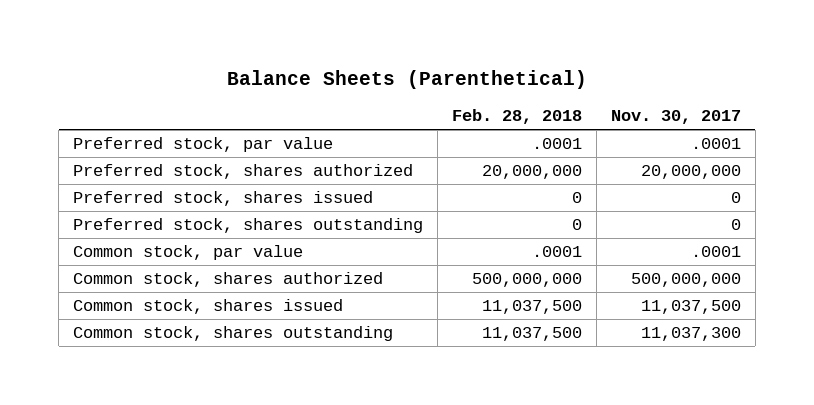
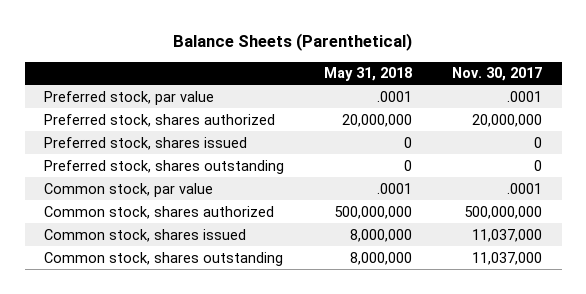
[451,109,582,125] Feb. 28, 2018 -> none
none -> [324,67,413,82] May 31, 2018
[640,300,741,315] 11,037,500 -> [471,228,542,242] 11,037,000
[640,327,741,342] 11,037,300 -> [471,251,542,265] 11,037,000

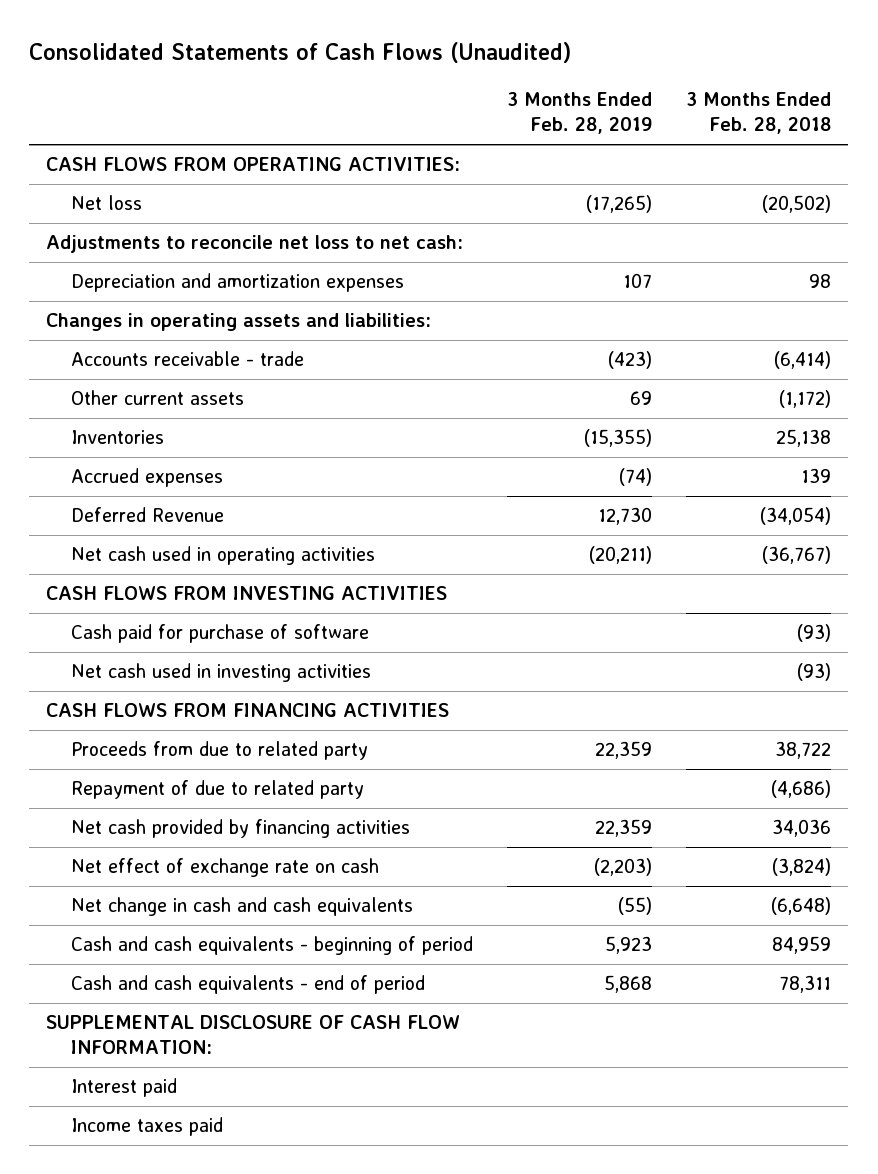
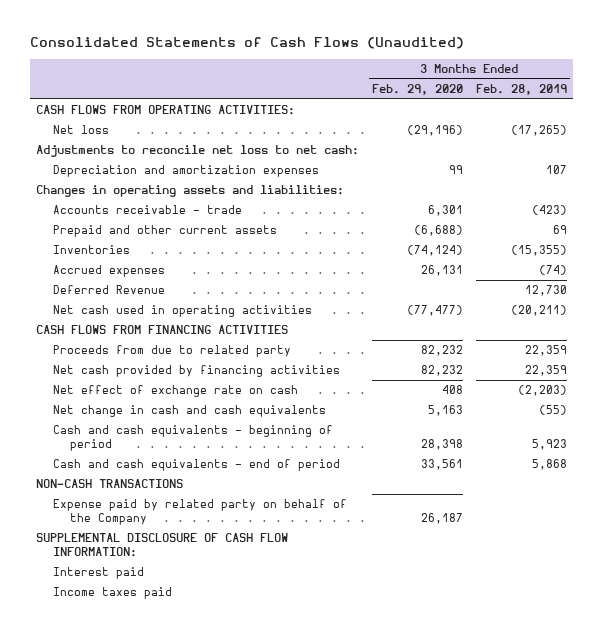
[686,92,832,135] 3 Months Ended Feb. 28, 2018 -> none
none -> [372,84,464,96] Feb. 29, 2020
[71,390,245,406] Other current assets -> [53,225,278,238] Prepaid and other current assets
[46,586,448,601] CASH FLOWS FROM INVESTING ACTIVITIES -> none
[71,624,370,644] Cash paid for purchase of software -> none
[71,663,372,683] Net cash used in investing activities -> none
[71,780,365,800] Repayment of due to related party -> none
none -> [36,479,184,489] NON-CASH TRANSACTIONS
none -> [53,499,348,526] Expense paid by related party on behalf of the Company

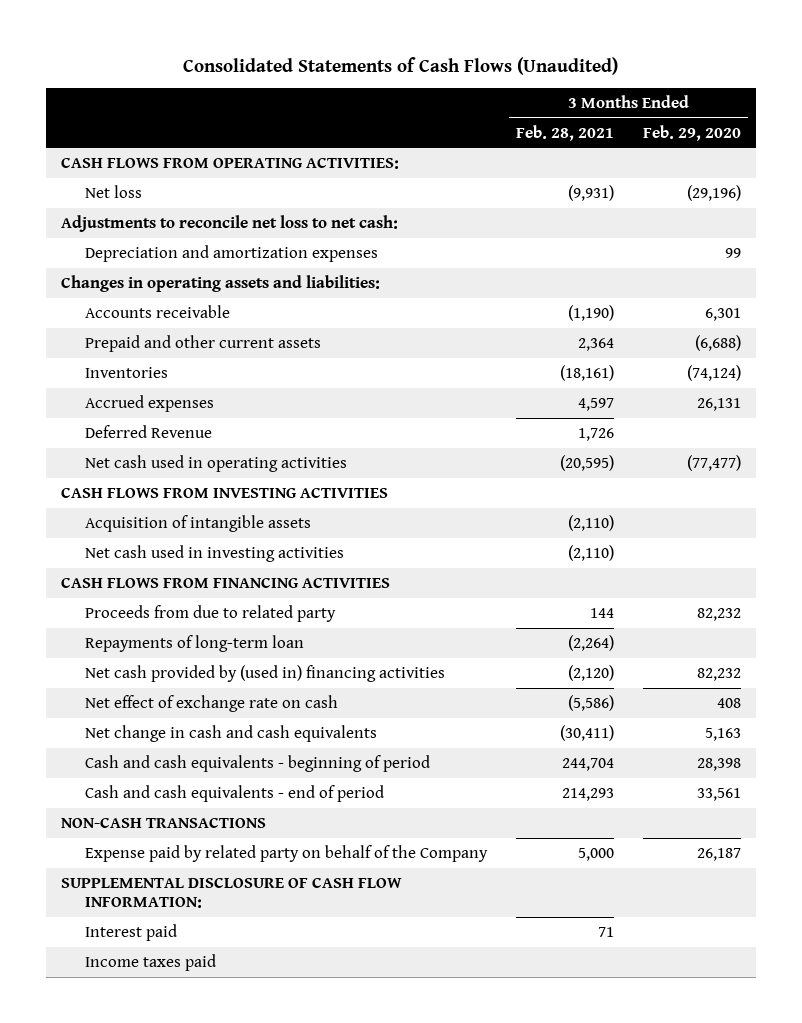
[475,84,567,96] Feb. 28, 2019 -> none
none -> [515,124,614,141] Feb. 28, 2021
[53,205,243,215] Accounts receivable - trade -> [84,304,230,318] Accounts receivable
none -> [60,486,388,498] CASH FLOWS FROM INVESTING ACTIVITIES
none -> [84,514,311,532] Acquisition of intangible assets
none -> [84,544,344,562] Net cash used in investing activities
none -> [84,634,304,652] Repayments of long-term loan
[53,365,341,378] Net cash provided by financing activities -> [84,664,445,682] Net cash provided by (used in) financing activities

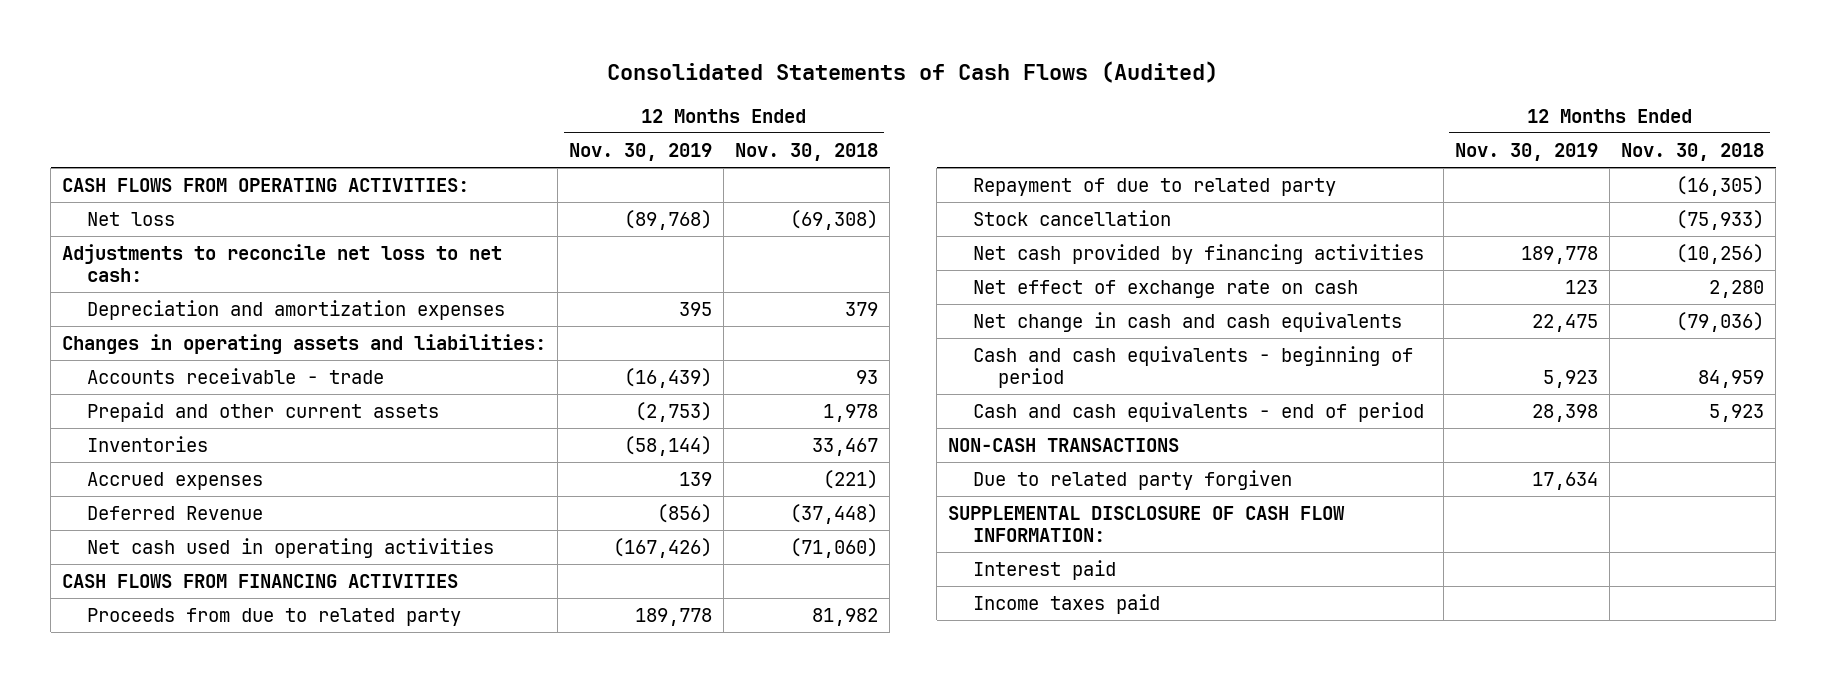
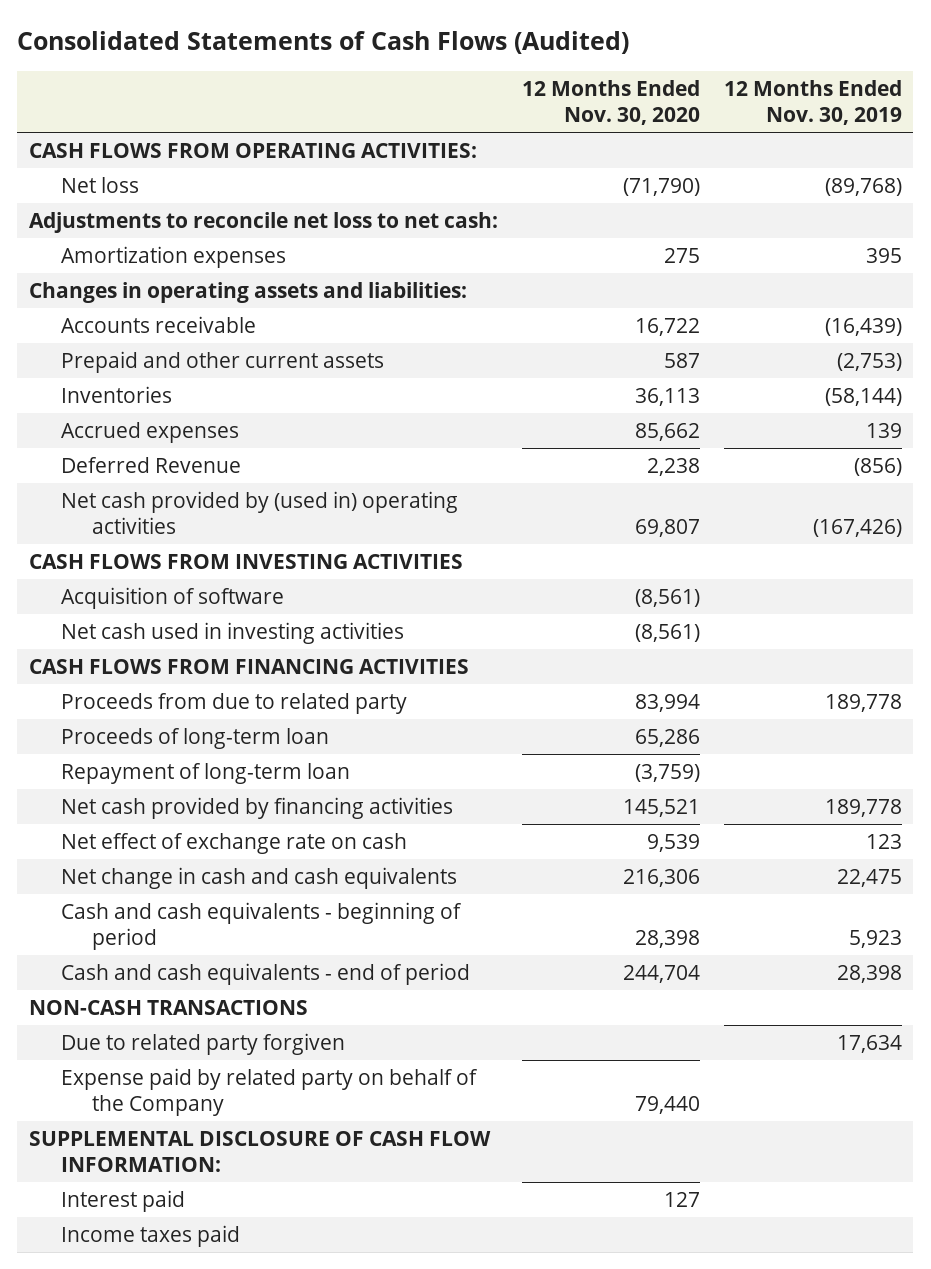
[735,142,879,161] Nov. 30, 2018 -> none
none -> [521,80,700,125] 12 Months Ended Nov. 30, 2020
[87,299,506,320] Depreciation and amortization expenses -> [60,246,286,269] Amortization expenses
[87,367,385,384] Accounts receivable - trade -> [60,316,256,334] Accounts receivable
[87,537,495,558] Net cash used in operating activities -> [60,491,458,534] Net cash provided by (used in) operating activities
none -> [29,554,464,570] CASH FLOWS FROM INVESTING ACTIVITIES
none -> [60,587,284,610] Acquisition of software
none -> [60,622,404,645] Net cash used in investing activities
[973,177,1337,196] Repayment of due to related party -> none
[973,209,1172,226] Stock cancellation -> none
none -> [60,728,329,750] Proceeds of long-term loan
none -> [60,763,350,785] Repayment of long-term loan
none -> [60,1068,478,1116] Expense paid by related party on behalf of the Company

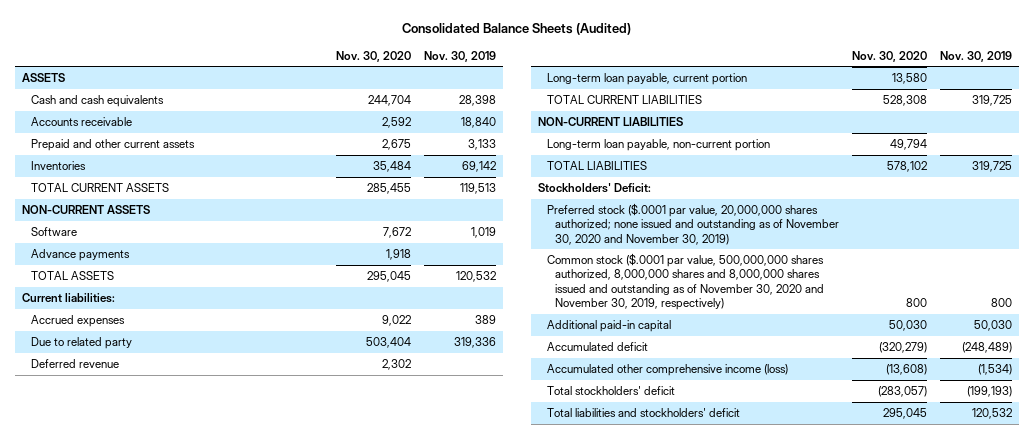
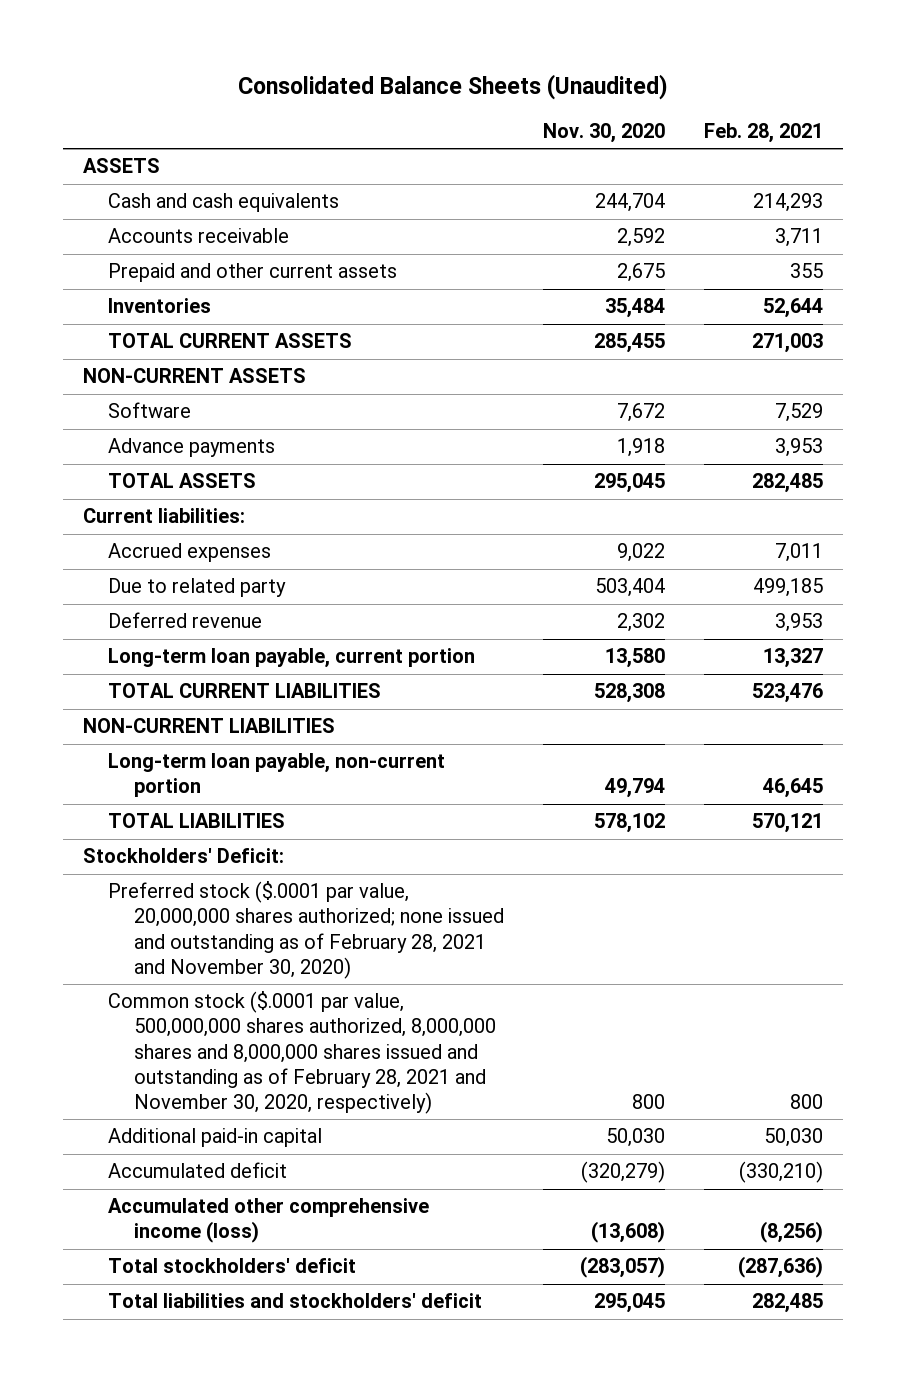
[401,23,631,36] Consolidated Balance Sheets (Audited) -> [237,73,668,100] Consolidated Balance Sheets (Unaudited)
[424,50,497,62] Nov. 30, 2019 -> none
none -> [704,123,824,144] Feb. 28, 2021
[546,202,840,245] Preferred stock ($.0001 par value, 20,000,000 shares authorized; none issued and outstanding as of November 30, 2020 and November 30, 2019) -> [108,881,504,979] Preferred stock ($.0001 par value, 20,000,000 shares authorized; none issued and outstanding as of February 28, 2021 and November 30, 2020)
[546,252,825,311] Common stock ($.0001 par value, 500,000,000 shares authorized, 8,000,000 shares and 8,000,000 shares issued and outstanding as of November 30, 2020 and November 30, 2019, respectively) -> [108,991,496,1114] Common stock ($.0001 par value, 500,000,000 shares authorized, 8,000,000 shares and 8,000,000 shares issued and outstanding as of February 28, 2021 and November 30, 2020, respectively)

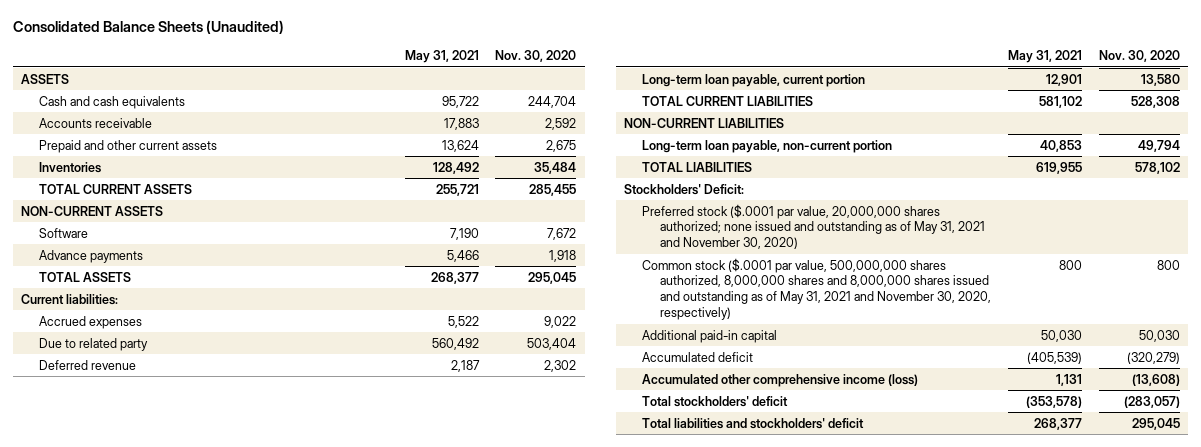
[704,123,824,144] Feb. 28, 2021 -> none
none -> [404,50,479,64] May 31, 2021
[108,881,504,979] Preferred stock ($.0001 par value, 20,000,000 shares authorized; none issued and outstanding as of February 28, 2021 and November 30, 2020) -> [642,203,986,250] Preferred stock ($.0001 par value, 20,000,000 shares authorized; none issued and outstanding as of May 31, 2021 and November 30, 2020)
[108,991,496,1114] Common stock ($.0001 par value, 500,000,000 shares authorized, 8,000,000 shares and 8,000,000 shares issued and outstanding as of February 28, 2021 and November 30, 2020, respectively) -> [642,257,992,321] Common stock ($.0001 par value, 500,000,000 shares authorized, 8,000,000 shares and 8,000,000 shares issued and outstanding as of May 31, 2021 and November 30, 2020, respectively)

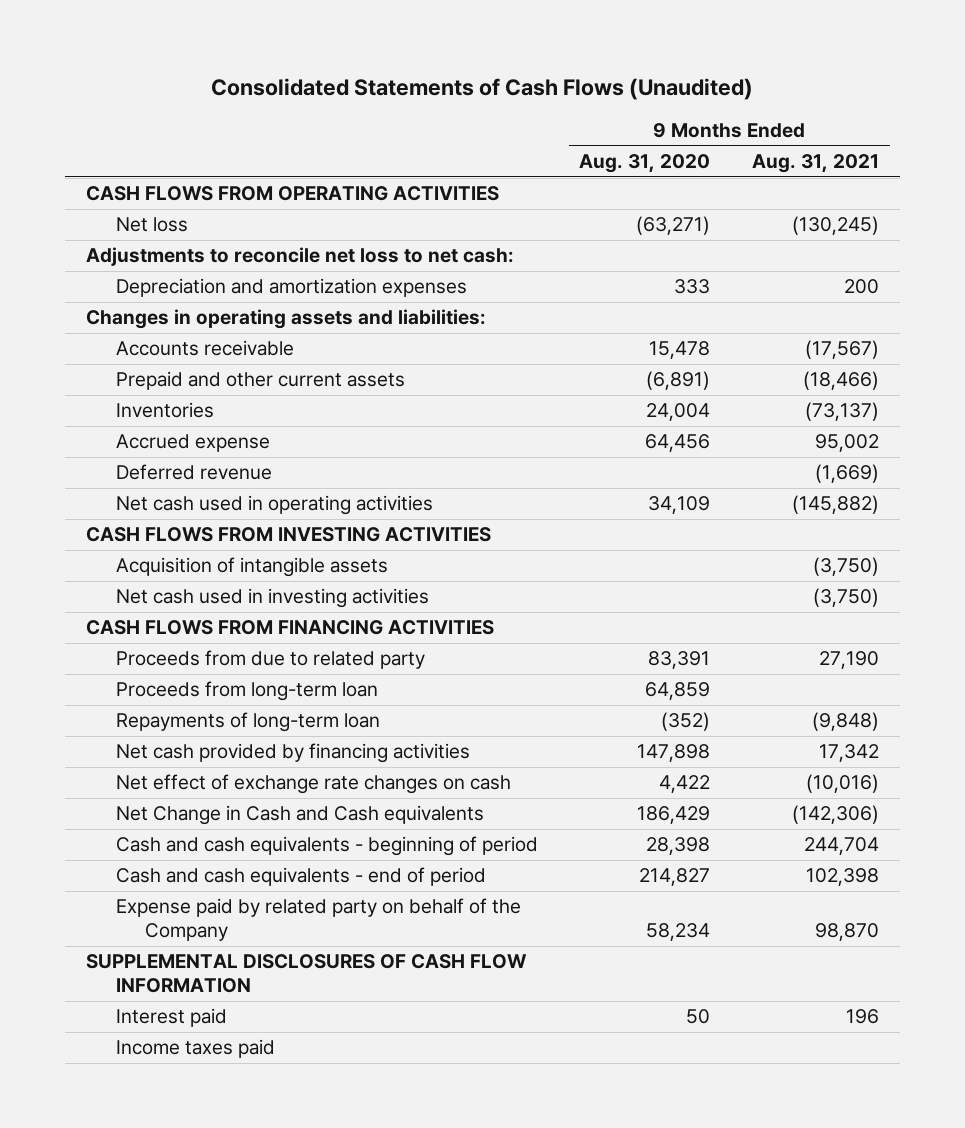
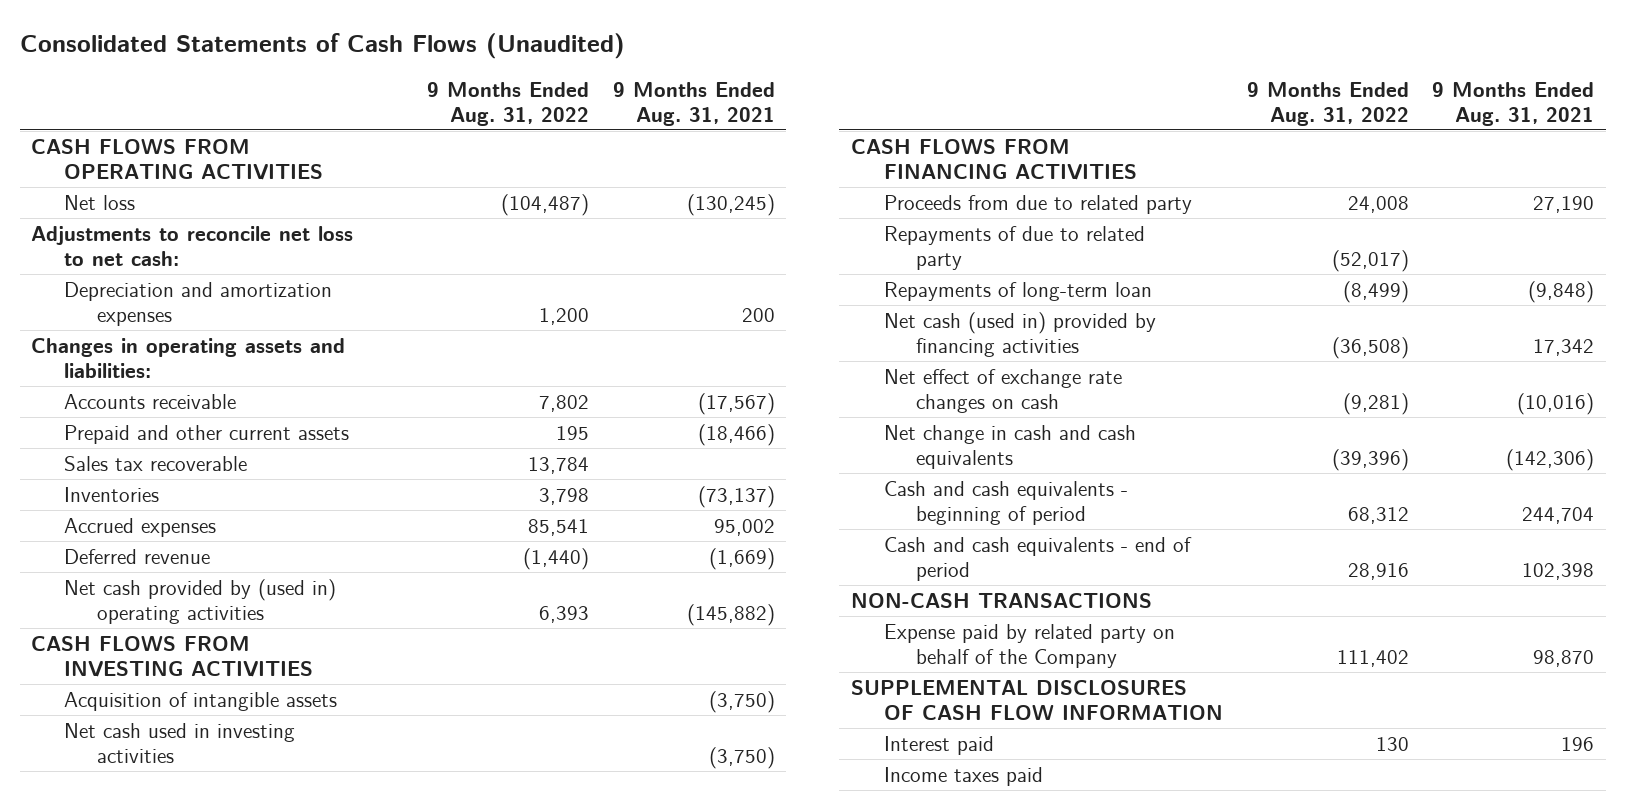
[579,153,711,173] Aug. 31, 2020 -> none
none -> [426,81,589,126] 9 Months Ended Aug. 31, 2022
none -> [63,456,247,472] Sales tax recoverable
[115,434,270,453] Accrued expense -> [63,518,216,538] Accrued expenses
[115,495,433,516] Net cash used in operating activities -> [63,579,336,624] Net cash provided by (used in) operating activities
[115,681,378,702] Proceeds from long-term loan -> none
none -> [883,226,1145,270] Repayments of due to related party
[115,743,470,764] Net cash provided by financing activities -> [883,312,1156,357] Net cash (used in) provided by financing activities
[115,805,484,826] Net Change in Cash and Cash equivalents -> [883,425,1136,469] Net change in cash and cash equivalents
none -> [851,593,1153,609] NON-CASH TRANSACTIONS

